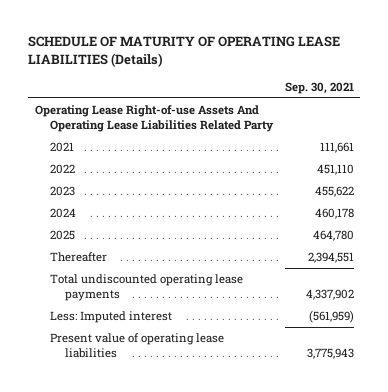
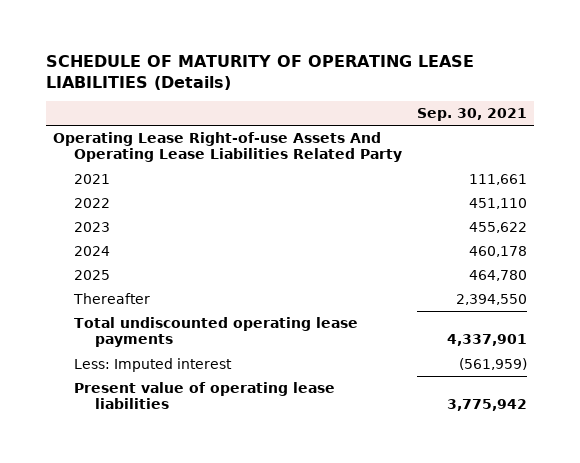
[307,252,354,264] 2,394,551 -> [455,293,527,305] 2,394,550
[305,289,354,301] 4,337,902 -> [446,334,527,347] 4,337,901
[306,348,354,360] 3,775,943 -> [446,399,527,412] 3,775,942

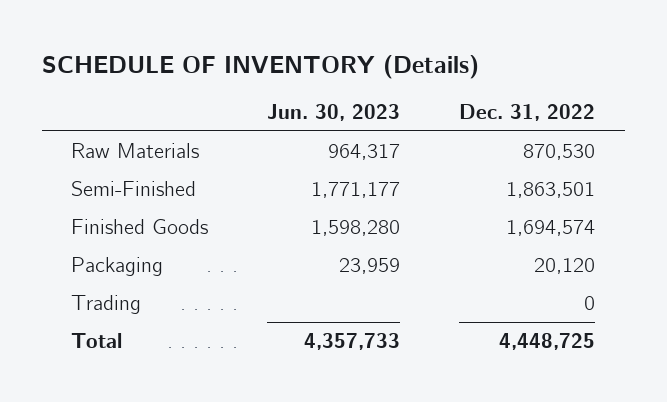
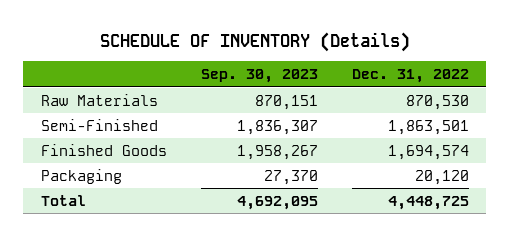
[267,104,401,122] Jun. 30, 2023 -> none
none -> [200,69,318,84] Sep. 30, 2023
[71,294,142,314] Trading -> none

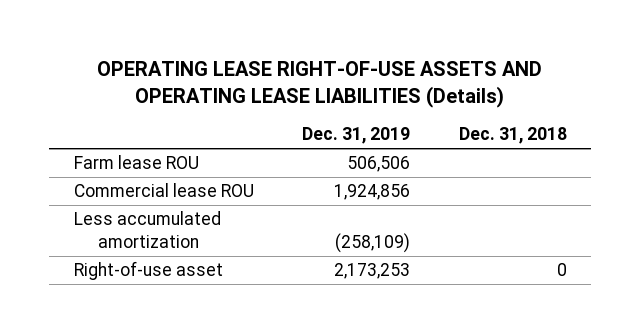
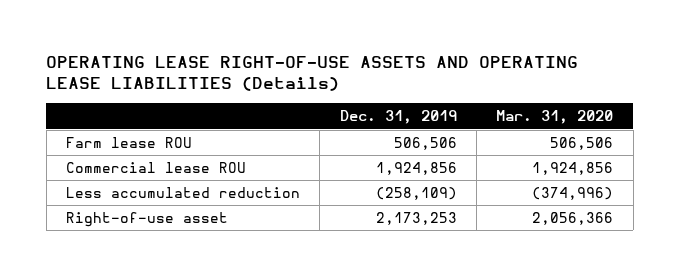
[459,127,568,145] Dec. 31, 2018 -> none
none -> [496,110,614,125] Mar. 31, 2020
[73,211,221,248] Less accumulated amortization -> [65,187,300,199] Less accumulated reduction

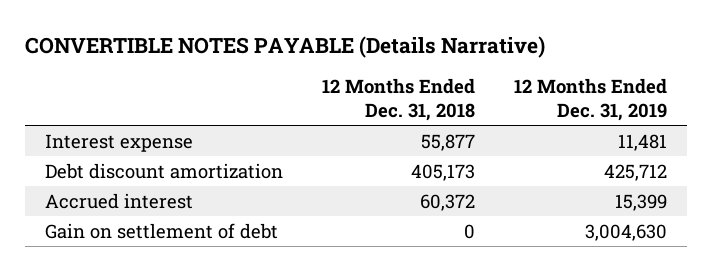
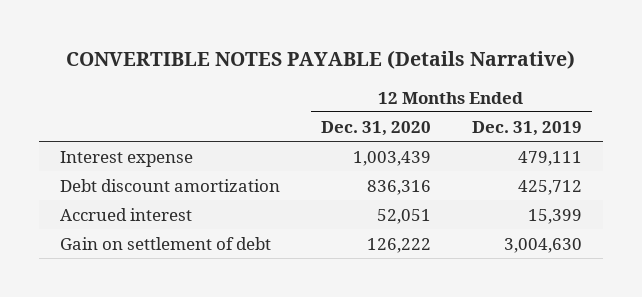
[321,78,475,122] 12 Months Ended Dec. 31, 2018 -> none
none -> [320,120,431,136] Dec. 31, 2020
[617,133,667,151] 11,481 -> [518,150,583,166] 479,111

